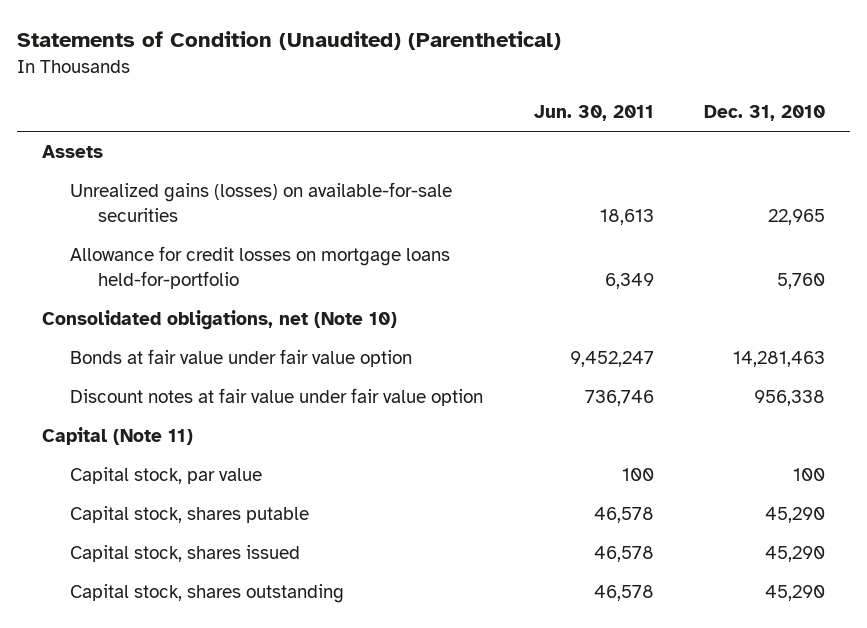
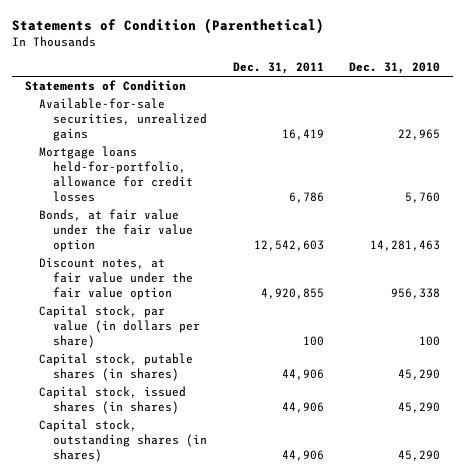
[17,30,562,50] Statements of Condition (Unaudited) (Parenthetical) -> [11,18,324,35] Statements of Condition (Parenthetical)
[533,105,654,122] Jun. 30, 2011 -> none
none -> [232,62,324,75] Dec. 31, 2011
[42,145,104,159] Assets -> none
[42,310,398,331] Consolidated obligations, net (Note 10) -> none
[42,427,194,446] Capital (Note 11) -> none
none -> [24,80,186,92] Statements of Condition
[70,182,453,222] Unrealized gains (losses) on available-for-sale securities -> [38,98,207,142] Available-for-sale securities, unrealized gains
[70,246,451,289] Allowance for credit losses on mortgage loans held-for-portfolio -> [38,146,193,203] Mortgage loans held-for-portfolio, allowance for credit losses
[70,349,413,368] Bonds at fair value under fair value option -> [38,209,193,253] Bonds, at fair value under the fair value option
[70,388,484,407] Discount notes at fair value under fair value option -> [38,257,193,301] Discount notes, at fair value under the fair value option
[70,467,263,485] Capital stock, par value -> [38,305,200,349] Capital stock, par value (in dollars per share)
[70,506,310,524] Capital stock, shares putable -> [38,353,193,382] Capital stock, putable shares (in shares)
[70,545,301,563] Capital stock, shares issued -> [38,386,186,415] Capital stock, issued shares (in shares)
[70,584,345,604] Capital stock, shares outstanding -> [38,419,207,463] Capital stock, outstanding shares (in shares)

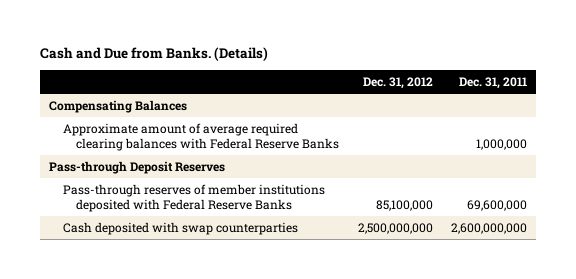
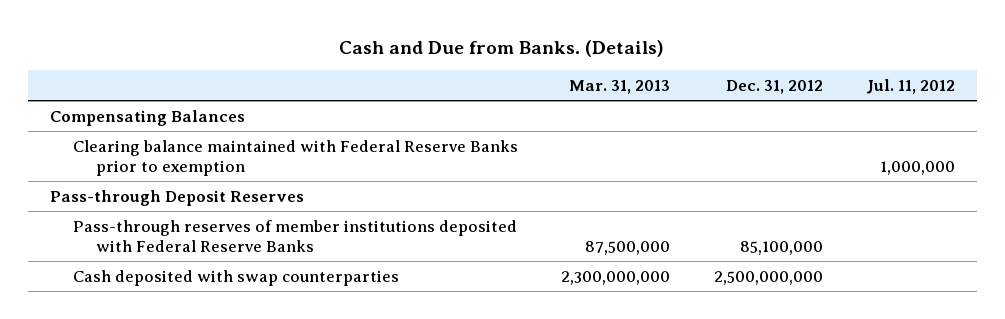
[458,76,527,89] Dec. 31, 2011 -> none
none -> [569,79,671,94] Mar. 31, 2013
none -> [866,78,956,94] Jul. 11, 2012
[62,122,340,151] Approximate amount of average required clearing balances with Federal Reserve Banks -> [72,139,518,176] Clearing balance maintained with Federal Reserve Banks prior to exemption

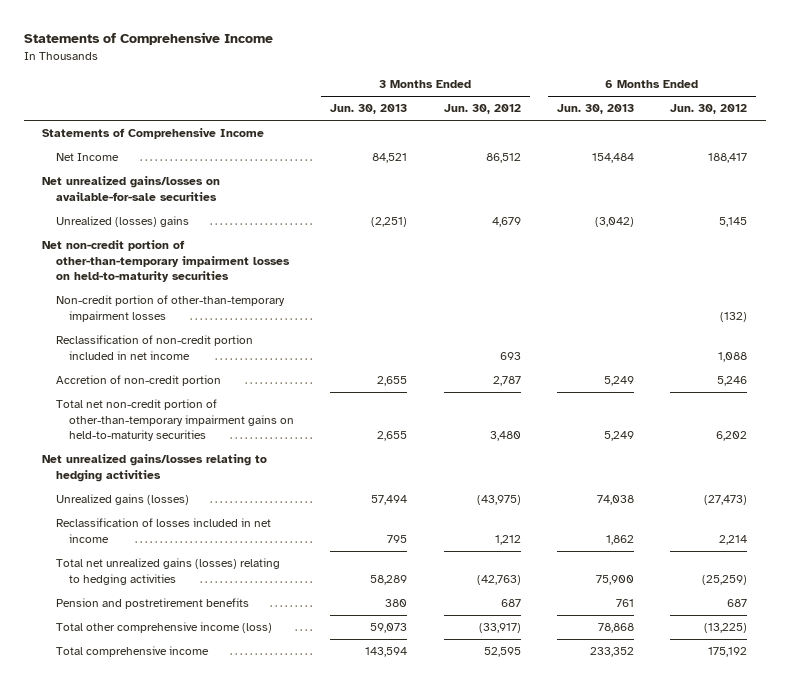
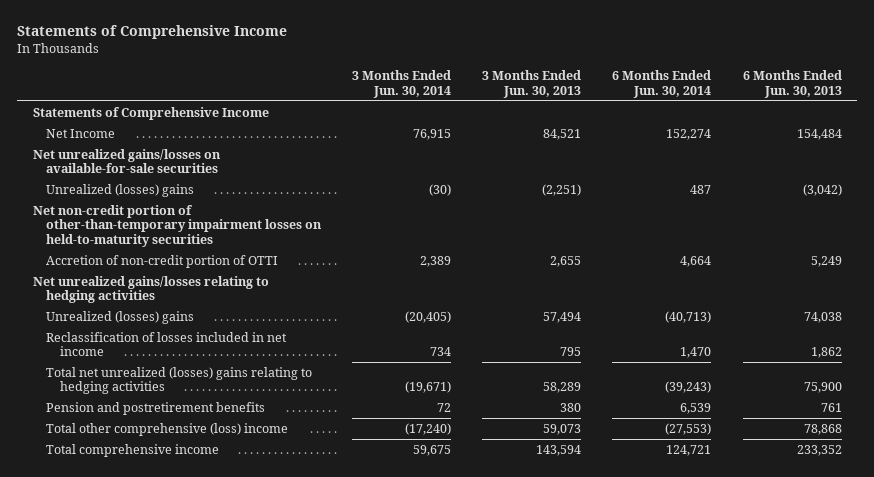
[443,104,521,115] Jun. 30, 2012 -> none
[670,104,748,115] Jun. 30, 2012 -> none
none -> [352,70,452,98] 3 Months Ended Jun. 30, 2014
none -> [612,70,712,98] 6 Months Ended Jun. 30, 2014
[55,295,285,322] Non-credit portion of other-than-temporary impairment losses -> none
[55,335,253,360] Reclassification of non-credit portion included in net income -> none
[55,399,294,442] Total net non-credit portion of other-than-temporary impairment gains on held-to-maturity securities -> none
[55,375,221,387] Accretion of non-credit portion -> [46,254,279,268] Accretion of non-credit portion of OTTI
[55,494,189,506] Unrealized gains (losses) -> [46,310,195,324] Unrealized (losses) gains
[55,558,280,585] Total net unrealized gains (losses) relating to hedging activities -> [46,366,313,395] Total net unrealized (losses) gains relating to hedging activities
[55,622,272,634] Total other comprehensive income (loss) -> [46,422,289,436] Total other comprehensive (loss) income

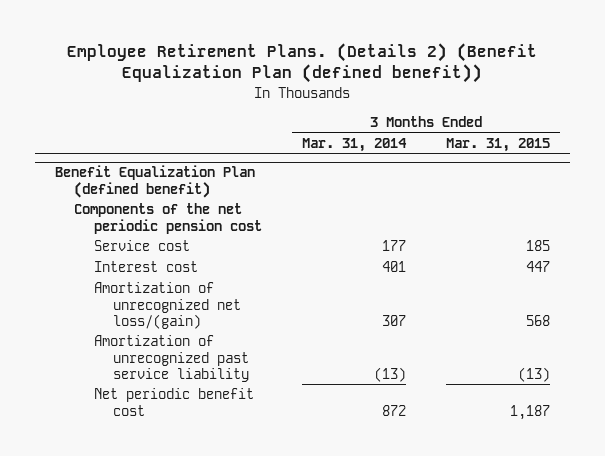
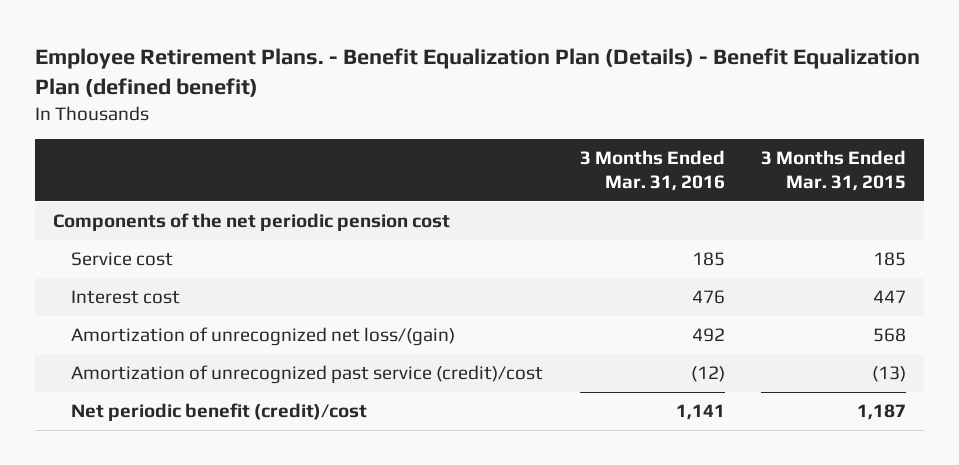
[67,42,538,84] Employee Retirement Plans. (Details 2) (Benefit Equalization Plan (defined benefit)) -> [34,48,920,97] Employee Retirement Plans. - Benefit Equalization Plan (Details) - Benefit Equalization Plan (defined benefit)
[301,137,407,152] Mar. 31, 2014 -> none
none -> [579,149,725,192] 3 Months Ended Mar. 31, 2016
[54,165,255,198] Benefit Equalization Plan (defined benefit) -> none
[93,335,250,382] Amortization of unrecognized past service liability -> [71,365,544,385] Amortization of unrecognized past service (credit)/cost
[93,388,254,416] Net periodic benefit cost -> [71,403,368,422] Net periodic benefit (credit)/cost

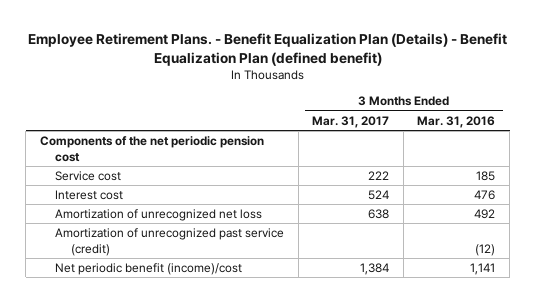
[761,149,907,192] 3 Months Ended Mar. 31, 2015 -> none
none -> [312,115,390,128] Mar. 31, 2017
[71,327,456,347] Amortization of unrecognized net loss/(gain) -> [55,209,263,222] Amortization of unrecognized net loss
[71,365,544,385] Amortization of unrecognized past service (credit)/cost -> [55,228,285,256] Amortization of unrecognized past service (credit)
[71,403,368,422] Net periodic benefit (credit)/cost -> [55,263,243,276] Net periodic benefit (income)/cost

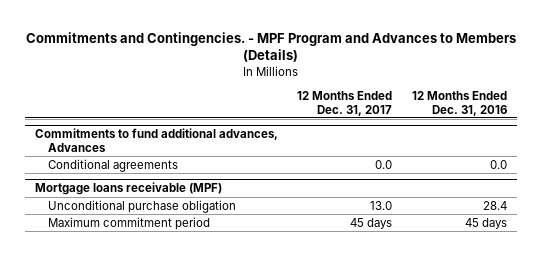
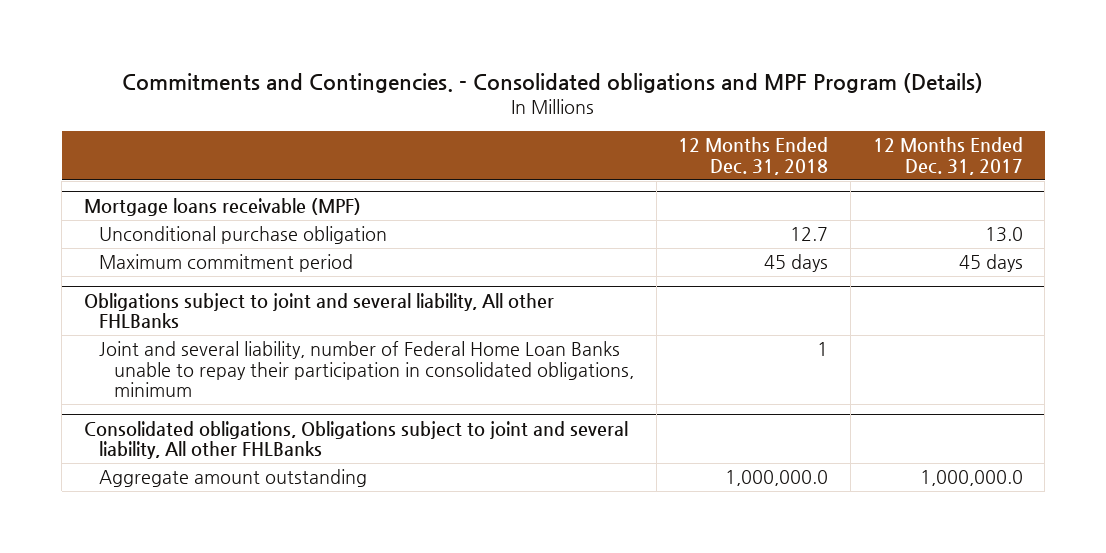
[25,31,516,63] Commitments and Contingencies. - MPF Program and Advances to Members (Details) -> [122,73,984,94] Commitments and Contingencies. - Consolidated obligations and MPF Program (Details)
[412,90,508,116] 12 Months Ended Dec. 31, 2016 -> none
none -> [678,137,829,175] 12 Months Ended Dec. 31, 2018
[34,128,278,152] Commitments to fund additional advances, Advances -> none
[48,158,179,172] Conditional agreements -> none
none -> [83,292,554,329] Obligations subject to joint and several liability, All other FHLBanks
none -> [98,341,634,398] Joint and several liability, number of Federal Home Loan Banks unable to repay their participation in consolidated obligations, minimum
none -> [83,420,628,460] Consolidated obligations, Obligations subject to joint and several liability, All other FHLBanks
none -> [98,469,367,488] Aggregate amount outstanding

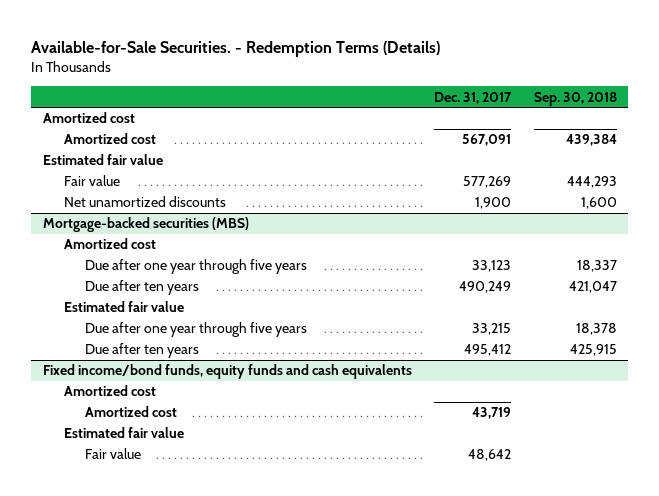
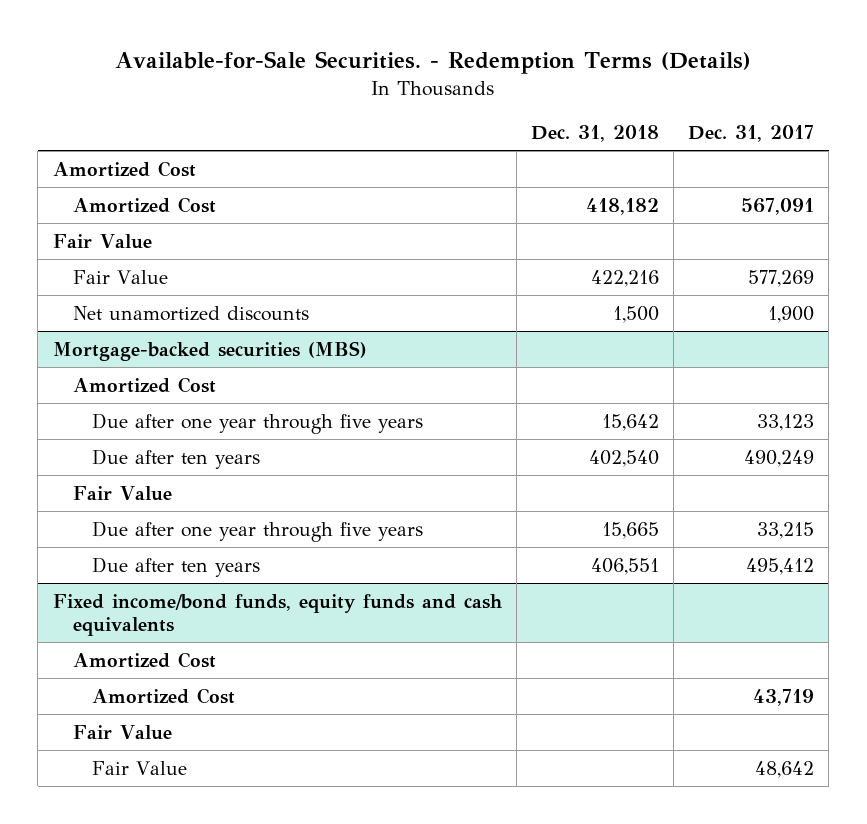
[533,91,617,106] Sep. 30, 2018 -> none
none -> [530,124,659,142] Dec. 31, 2018
[42,112,135,124] Amortized cost -> [52,160,196,177] Amortized Cost
[63,133,156,145] Amortized cost -> [72,196,216,213] Amortized Cost
[42,154,163,166] Estimated fair value -> [52,233,152,249] Fair Value
[63,175,120,187] Fair value -> [72,269,168,284] Fair Value
[63,238,156,250] Amortized cost -> [72,376,216,393] Amortized Cost
[63,301,184,313] Estimated fair value -> [72,485,172,501] Fair Value
[63,385,156,397] Amortized cost -> [72,651,216,668] Amortized Cost
[85,406,178,418] Amortized cost -> [92,687,236,704] Amortized Cost
[63,427,184,439] Estimated fair value -> [72,724,172,740] Fair Value
[85,448,142,460] Fair value -> [92,760,188,775] Fair Value

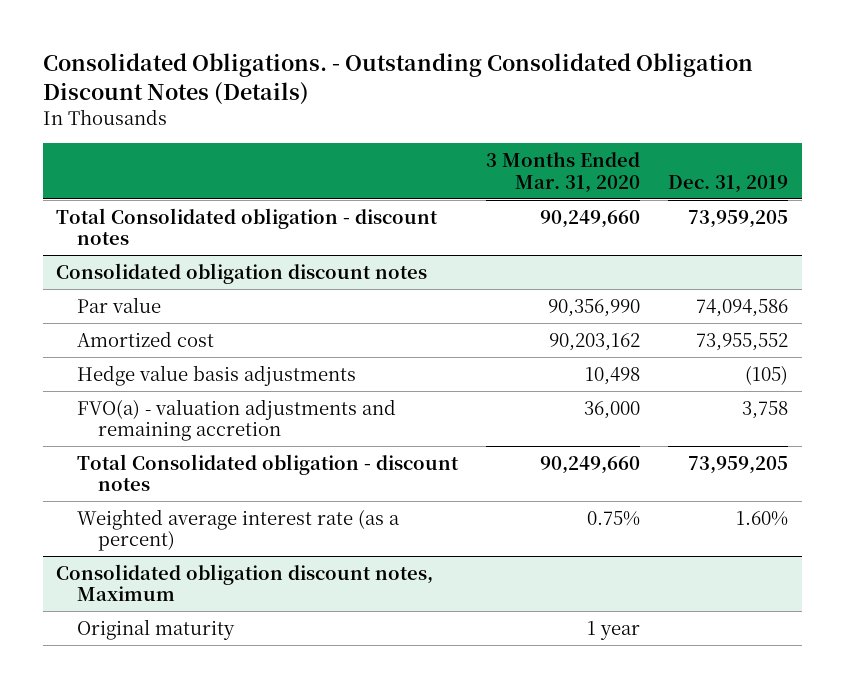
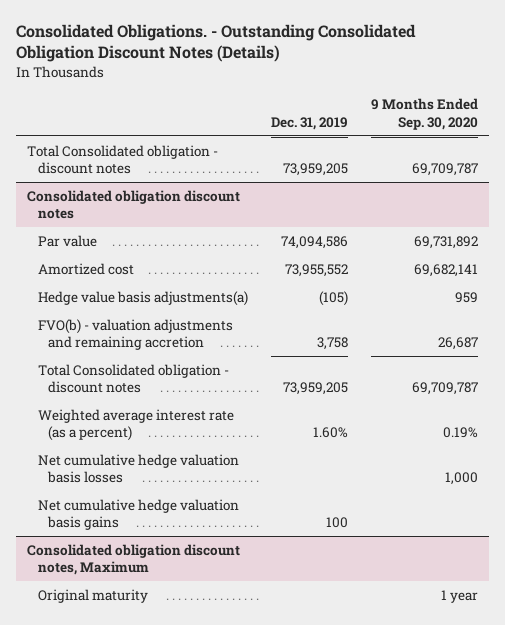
[486,152,641,193] 3 Months Ended Mar. 31, 2020 -> none
none -> [370,98,478,130] 9 Months Ended Sep. 30, 2020
[77,364,357,386] Hedge value basis adjustments -> [37,290,248,306] Hedge value basis adjustments(a)
[77,398,397,442] FVO(a) - valuation adjustments and remaining accretion -> [37,318,233,351] FVO(b) - valuation adjustments and remaining accretion
none -> [37,453,239,484] Net cumulative hedge valuation basis losses
none -> [37,498,239,531] Net cumulative hedge valuation basis gains

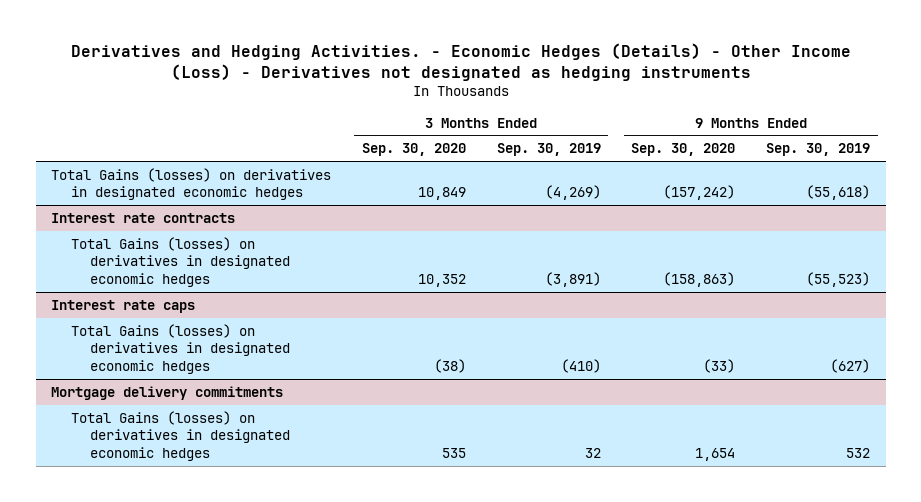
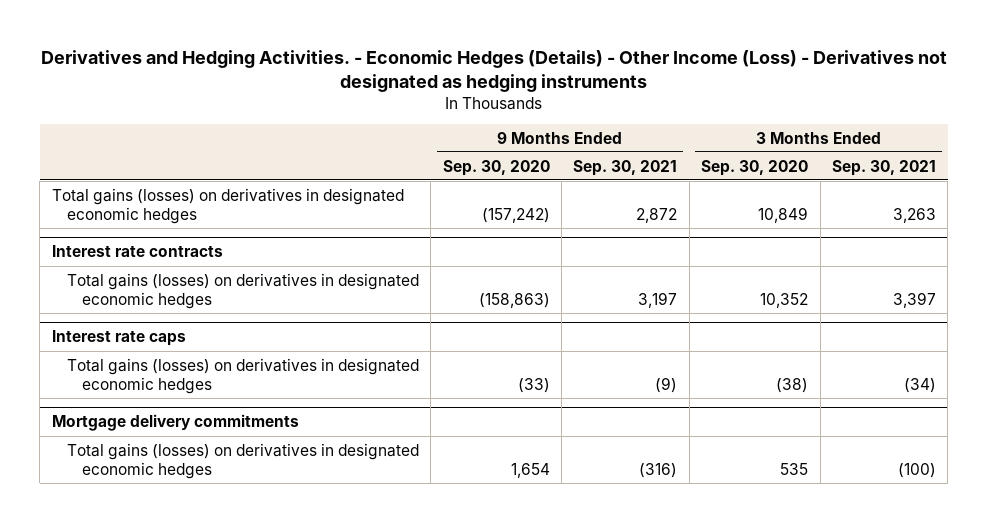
[496,143,601,157] Sep. 30, 2019 -> none
[766,143,871,157] Sep. 30, 2019 -> none
none -> [573,159,678,176] Sep. 30, 2021
none -> [832,159,937,176] Sep. 30, 2021
[51,167,332,201] Total Gains (losses) on derivatives in designated economic hedges -> [51,187,404,225] Total gains (losses) on derivatives in designated economic hedges
[70,236,291,287] Total Gains (losses) on derivatives in designated economic hedges -> [66,272,419,310] Total gains (losses) on derivatives in designated economic hedges
[70,323,291,374] Total Gains (losses) on derivatives in designated economic hedges -> [66,357,419,395] Total gains (losses) on derivatives in designated economic hedges
[70,410,291,461] Total Gains (losses) on derivatives in designated economic hedges -> [66,442,419,480] Total gains (losses) on derivatives in designated economic hedges

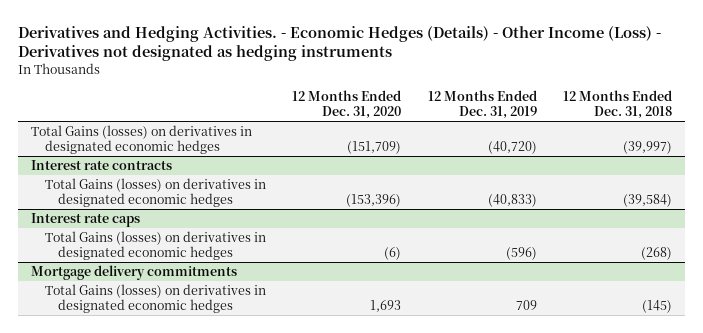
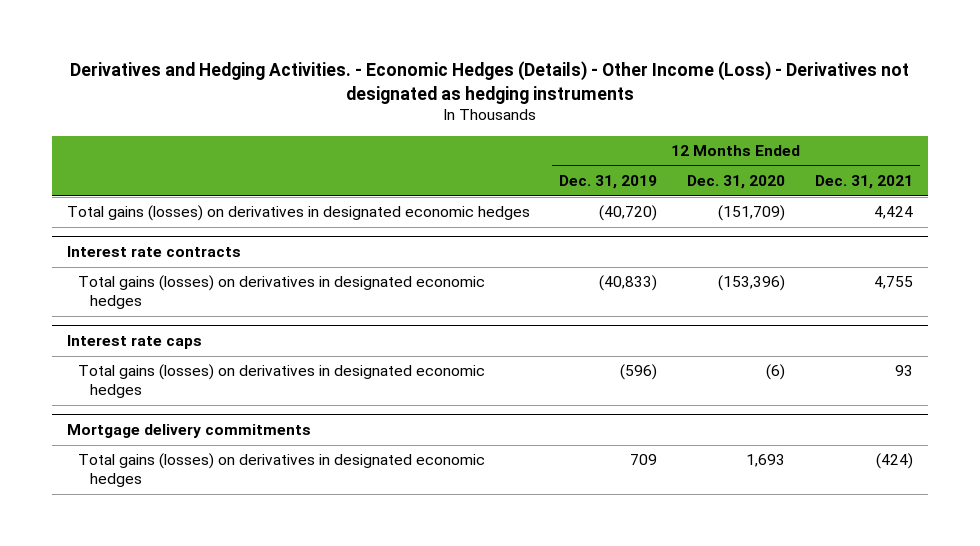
[563,90,673,120] 12 Months Ended Dec. 31, 2018 -> none
none -> [814,175,913,190] Dec. 31, 2021
[31,125,253,155] Total Gains (losses) on derivatives in designated economic hedges -> [66,205,530,222] Total gains (losses) on derivatives in designated economic hedges
[44,178,266,208] Total Gains (losses) on derivatives in designated economic hedges -> [78,275,486,310] Total gains (losses) on derivatives in designated economic hedges
[44,231,266,261] Total Gains (losses) on derivatives in designated economic hedges -> [78,364,486,399] Total gains (losses) on derivatives in designated economic hedges
[44,284,266,314] Total Gains (losses) on derivatives in designated economic hedges -> [78,453,486,488] Total gains (losses) on derivatives in designated economic hedges

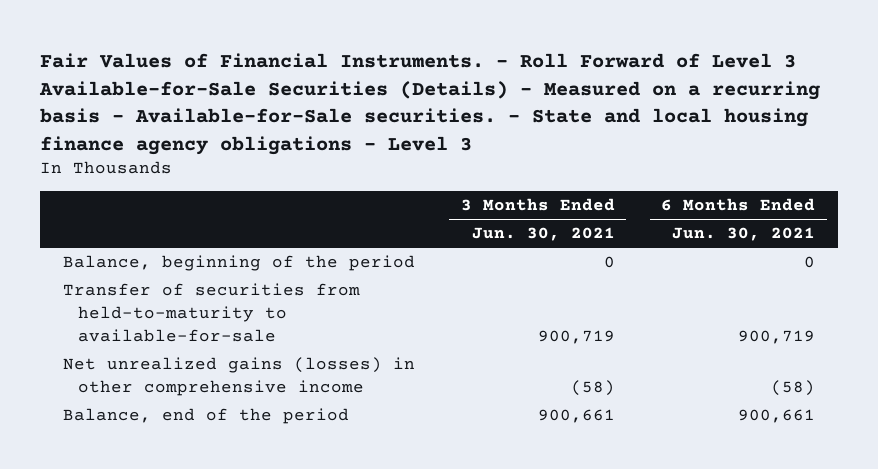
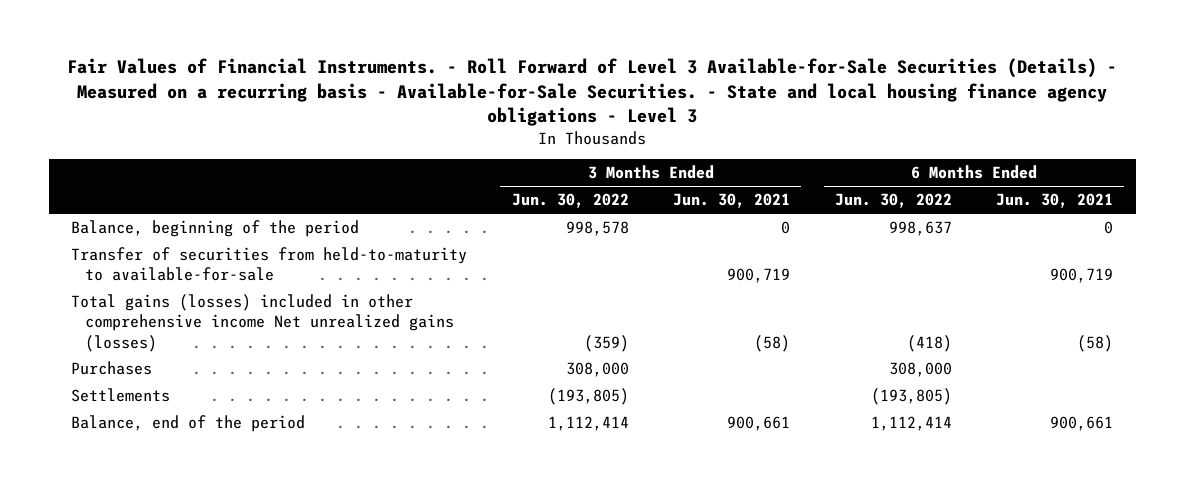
[38,53,820,155] Fair Values of Financial Instruments. - Roll Forward of Level 3 Available-for-Sale Securities (Details) - Measured on a recurring basis - Available-for-Sale securities. - State and local housing finance agency obligations - Level 3 -> [67,58,1118,127] Fair Values of Financial Instruments. - Roll Forward of Level 3 Available-for-Sale Securities (Details) - Measured on a recurring basis - Available-for-Sale Securities. - State and local housing finance agency obligations - Level 3
none -> [511,193,629,209] Jun. 30, 2022
none -> [834,193,952,209] Jun. 30, 2022
[62,357,415,396] Net unrealized gains (losses) in other comprehensive income -> [70,293,455,352] Total gains (losses) included in other comprehensive income Net unrealized gains (losses)
none -> [70,360,152,375] Purchases
none -> [70,387,170,402] Settlements

